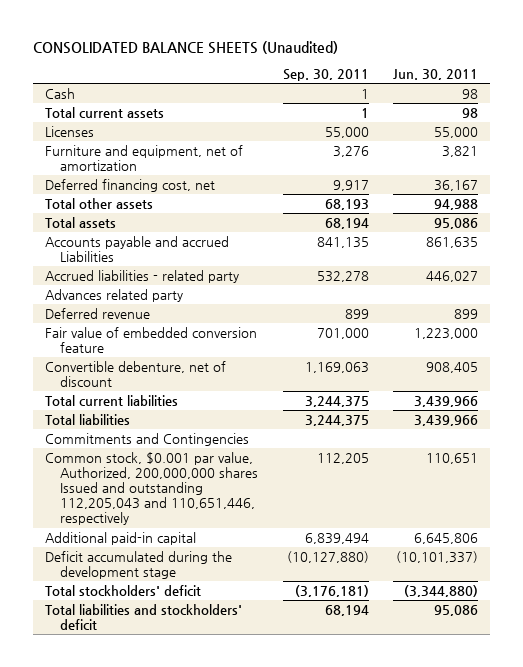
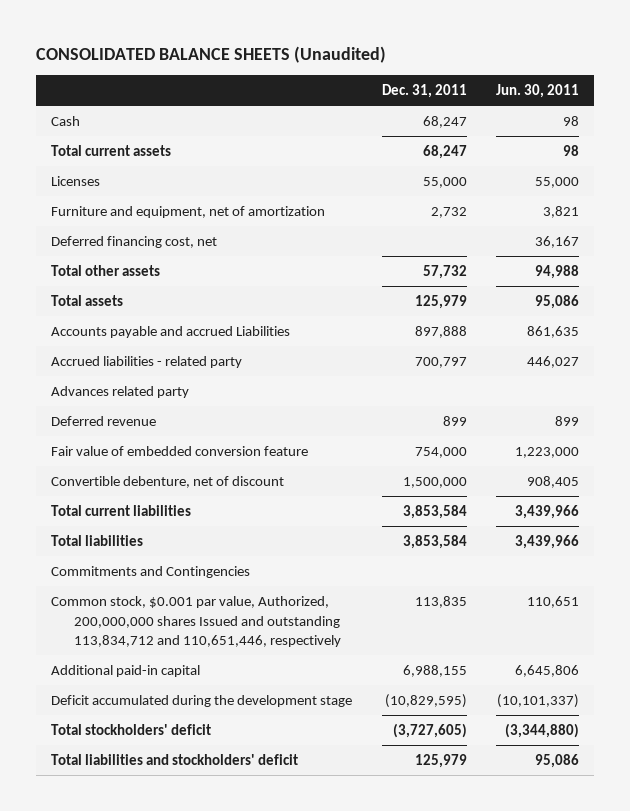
[282,69,369,82] Sep. 30, 2011 -> none
none -> [381,83,467,98] Dec. 31, 2011
[45,451,259,526] Common stock, $0.001 par value, Authorized, 200,000,000 shares Issued and outstanding 112,205,043 and 110,651,446, respectively -> [51,596,341,648] Common stock, $0.001 par value, Authorized, 200,000,000 shares Issued and outstanding 113,834,712 and 110,651,446, respectively

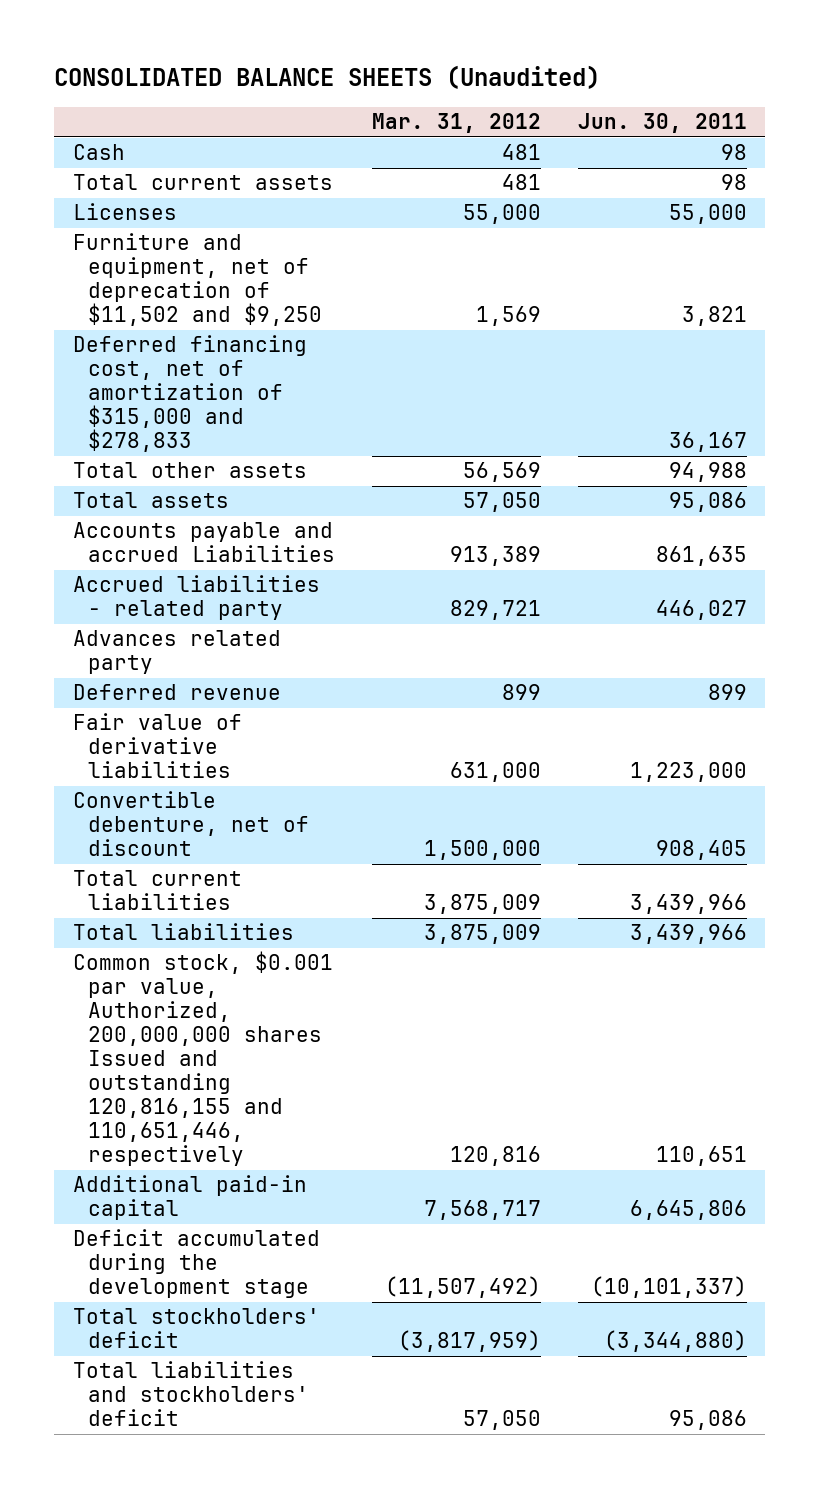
[381,83,467,98] Dec. 31, 2011 -> none
none -> [371,113,541,134] Mar. 31, 2012
[51,206,326,219] Furniture and equipment, net of amortization -> [72,233,323,327] Furniture and equipment, net of deprecation of $11,502 and $9,250
[51,236,218,249] Deferred financing cost, net -> [72,335,307,453] Deferred financing cost, net of amortization of $315,000 and $278,833
[51,446,309,457] Fair value of embedded conversion feature -> [72,713,242,779] Fair value of derivative liabilities
[51,566,251,579] Commitments and Contingencies -> none
[51,596,341,648] Common stock, $0.001 par value, Authorized, 200,000,000 shares Issued and outstanding 113,834,712 and 110,651,446, respectively -> [72,951,333,1167] Common stock, $0.001 par value, Authorized, 200,000,000 shares Issued and outstanding 120,816,155 and 110,651,446, respectively

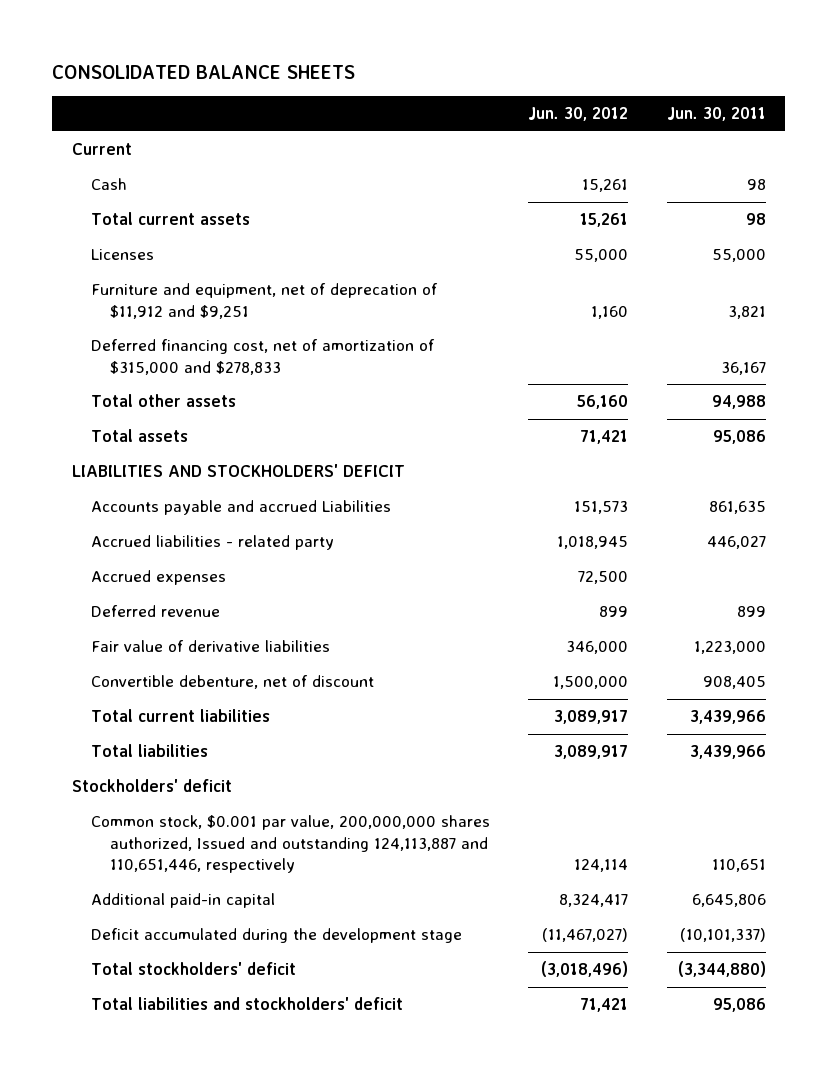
[54,65,601,90] CONSOLIDATED BALANCE SHEETS (Unaudited) -> [52,65,356,80] CONSOLIDATED BALANCE SHEETS
[371,113,541,134] Mar. 31, 2012 -> none
none -> [528,107,629,122] Jun. 30, 2012
none -> [71,143,132,156] Current
[72,233,323,327] Furniture and equipment, net of deprecation of $11,502 and $9,250 -> [90,283,438,319] Furniture and equipment, net of deprecation of $11,912 and $9,251
none -> [71,464,405,478] LIABILITIES AND STOCKHOLDERS' DEFICIT
[72,630,281,675] Advances related party -> none
none -> [90,570,226,586] Accrued expenses
none -> [71,779,232,793] Stockholders' deficit
[72,951,333,1167] Common stock, $0.001 par value, Authorized, 200,000,000 shares Issued and outstanding 120,816,155 and 110,651,446, respectively -> [90,815,490,874] Common stock, $0.001 par value, 200,000,000 shares authorized, Issued and outstanding 124,113,887 and 110,651,446, respectively

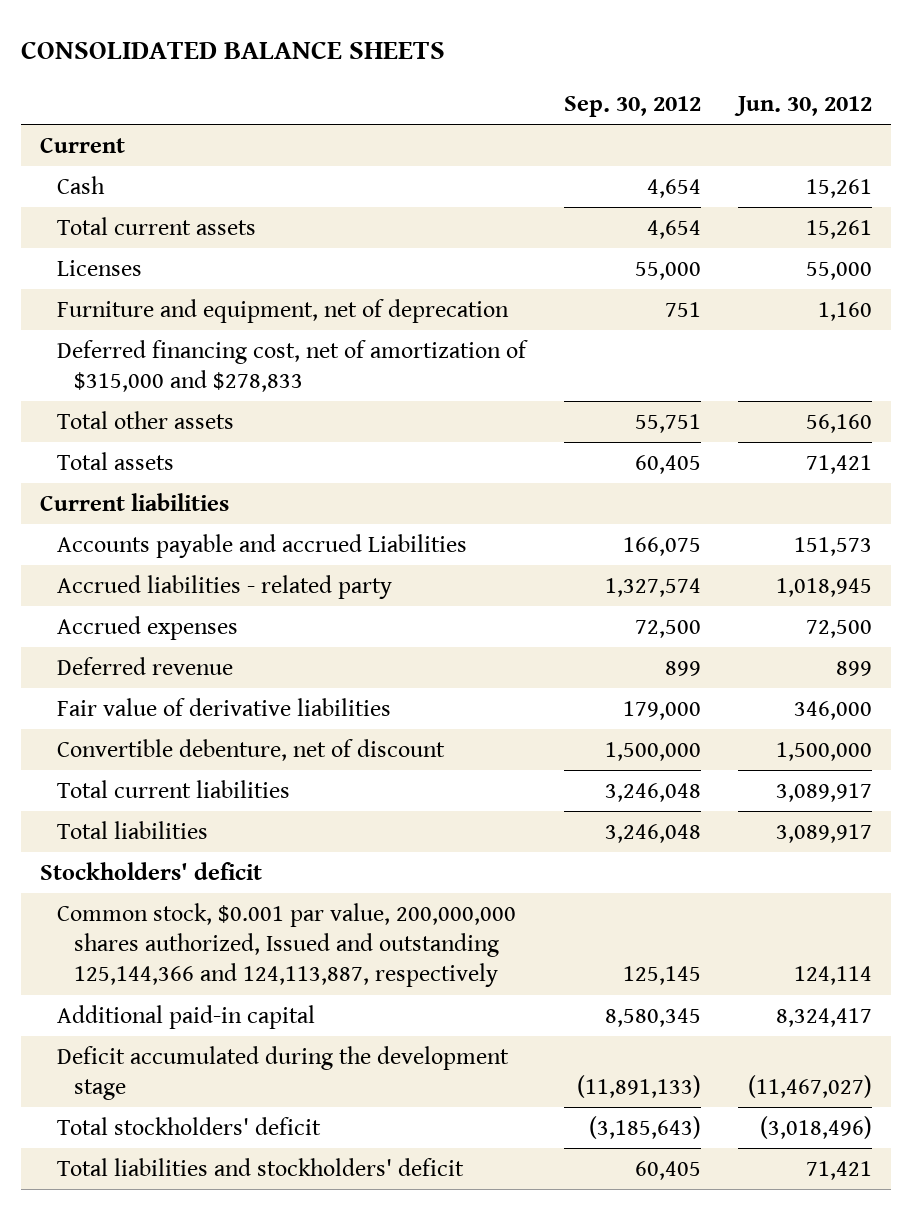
[666,107,766,122] Jun. 30, 2011 -> none
none -> [563,95,701,117] Sep. 30, 2012
[90,283,438,319] Furniture and equipment, net of deprecation of $11,912 and $9,251 -> [56,299,509,324] Furniture and equipment, net of deprecation
[71,464,405,478] LIABILITIES AND STOCKHOLDERS' DEFICIT -> [40,493,230,512] Current liabilities
[90,815,490,874] Common stock, $0.001 par value, 200,000,000 shares authorized, Issued and outstanding 124,113,887 and 110,651,446, respectively -> [56,903,516,988] Common stock, $0.001 par value, 200,000,000 shares authorized, Issued and outstanding 125,144,366 and 124,113,887, respectively

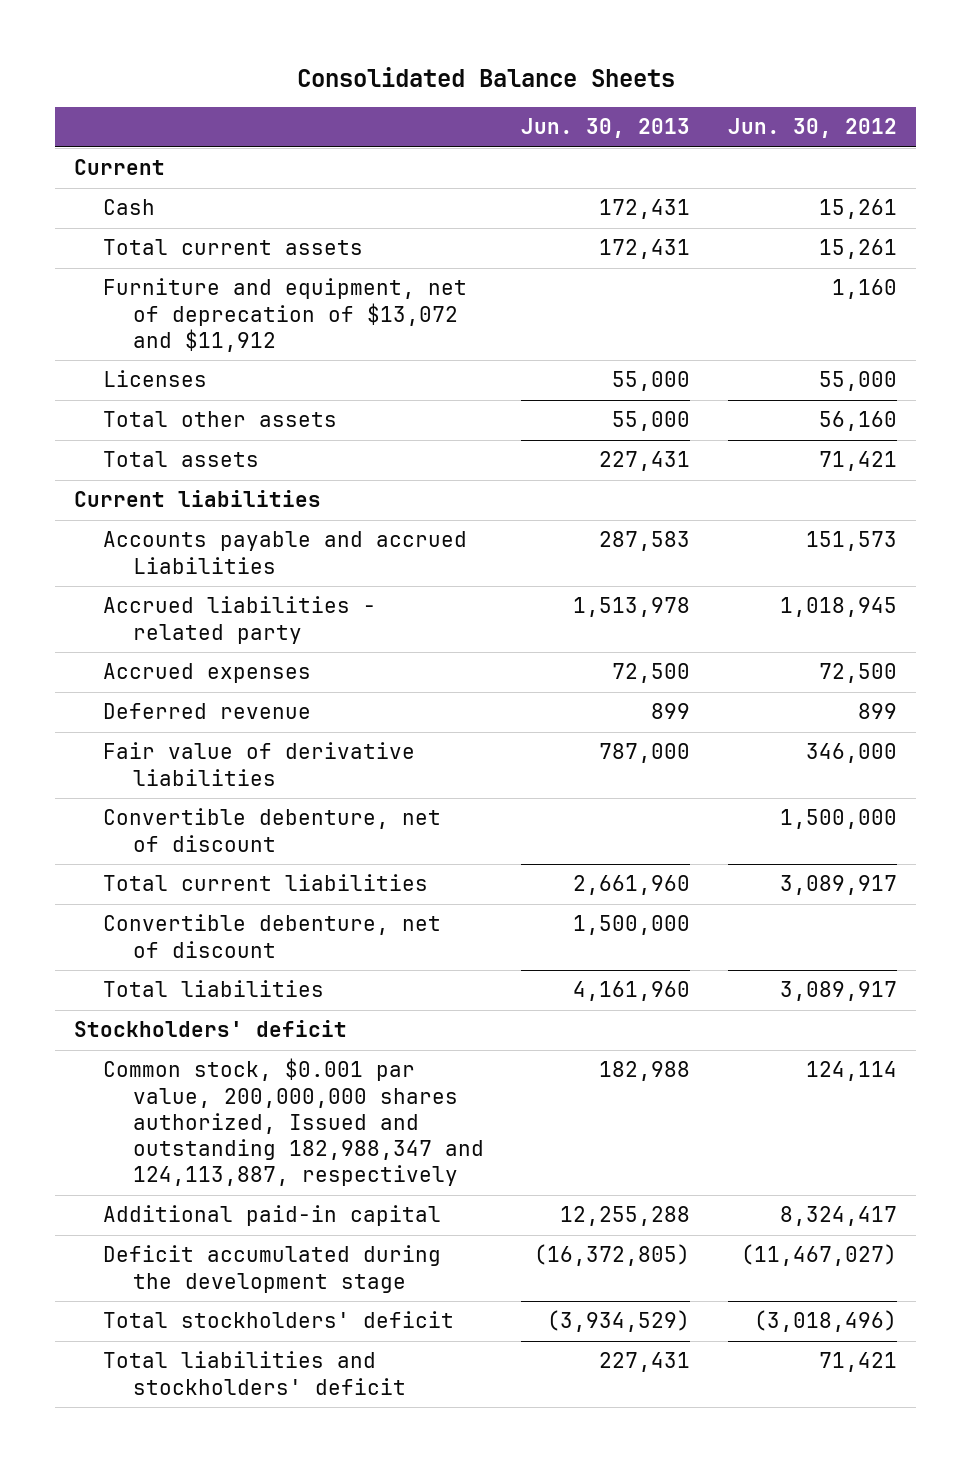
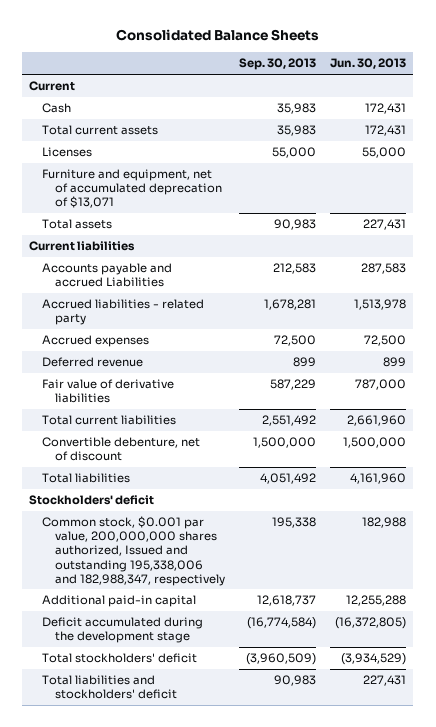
[728,118,898,139] Jun. 30, 2012 -> none
none -> [239,58,317,71] Sep. 30, 2013
[103,278,468,352] Furniture and equipment, net of deprecation of $13,072 and $11,912 -> none
[103,411,338,428] Total other assets -> none
none -> [42,169,222,209] Furniture and equipment, net of accumulated deprecation of $13,071
[103,808,442,852] Convertible debenture, net of discount -> none
[103,1058,484,1187] Common stock, $0.001 par value, 200,000,000 shares authorized, Issued and outstanding 182,988,347 and 124,113,887, respectively -> [42,516,225,586] Common stock, $0.001 par value, 200,000,000 shares authorized, Issued and outstanding 195,338,006 and 182,988,347, respectively

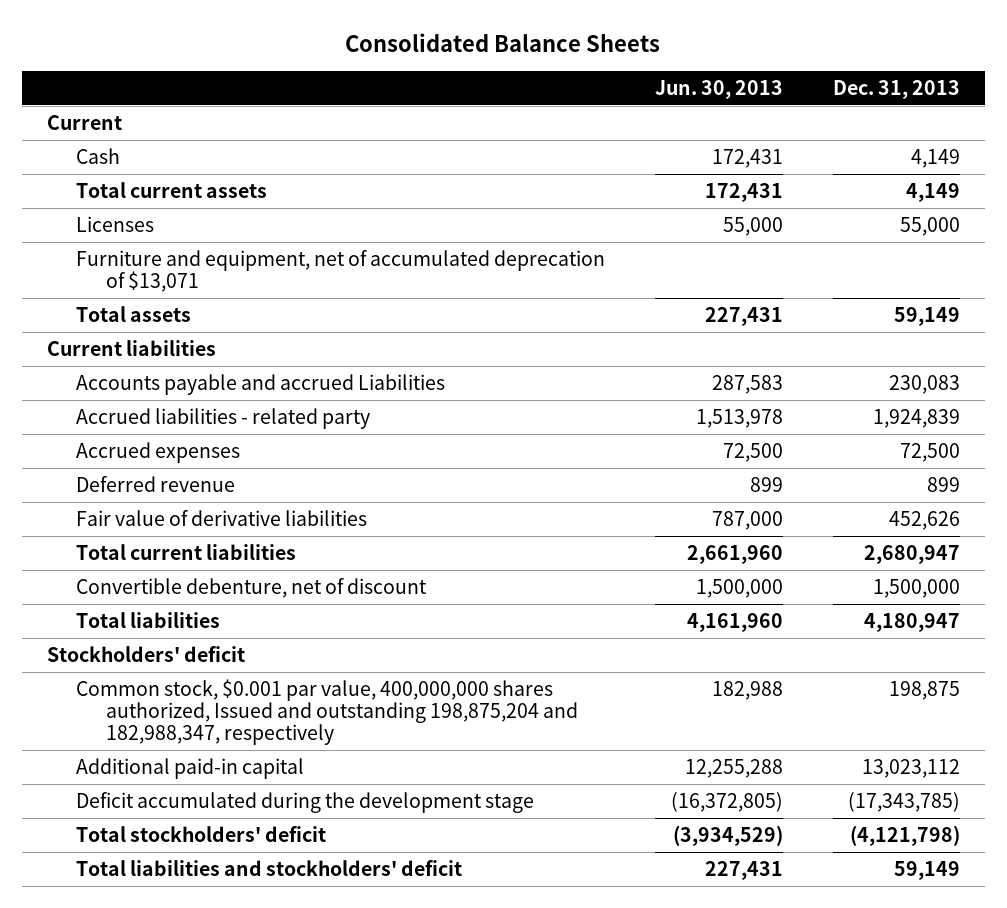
[239,58,317,71] Sep. 30, 2013 -> none
none -> [833,79,961,99] Dec. 31, 2013
[42,516,225,586] Common stock, $0.001 par value, 200,000,000 shares authorized, Issued and outstanding 195,338,006 and 182,988,347, respectively -> [76,678,578,746] Common stock, $0.001 par value, 400,000,000 shares authorized, Issued and outstanding 198,875,204 and 182,988,347, respectively

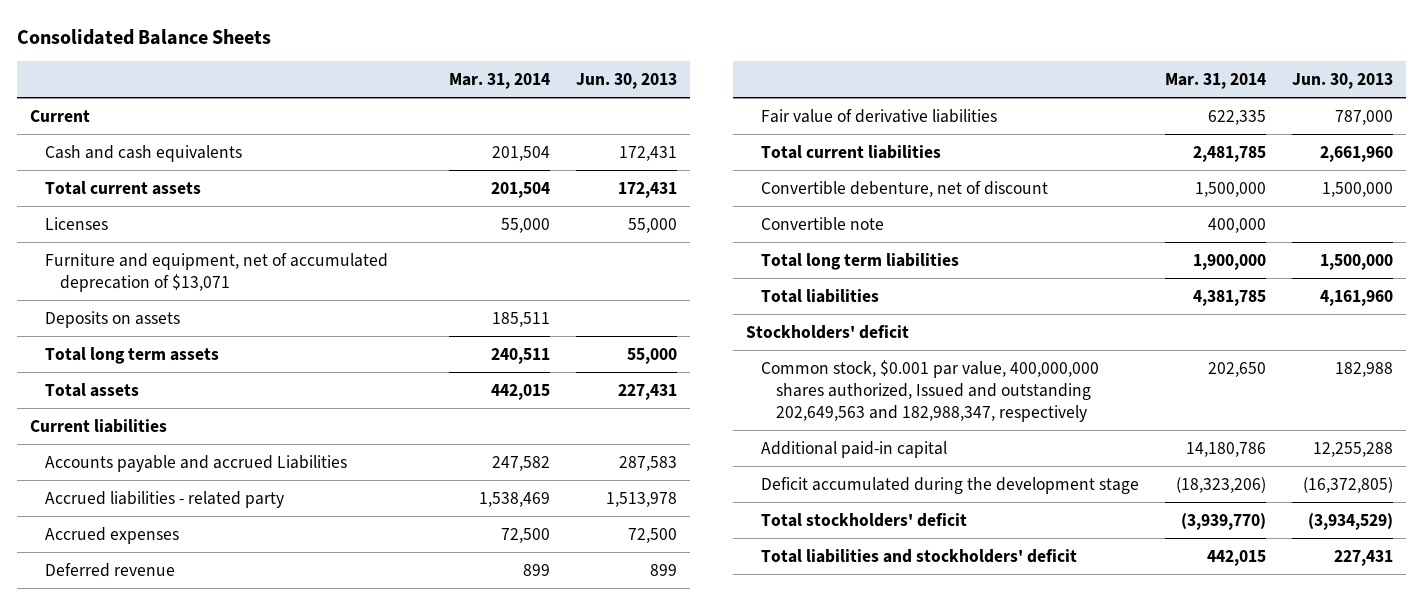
[833,79,961,99] Dec. 31, 2013 -> none
none -> [449,72,551,89] Mar. 31, 2014
[76,147,121,164] Cash -> [44,144,242,162] Cash and cash equivalents
none -> [44,310,180,328] Deposits on assets
none -> [44,346,219,364] Total long term assets
none -> [761,216,885,231] Convertible note
none -> [761,252,960,270] Total long term liabilities
[76,678,578,746] Common stock, $0.001 par value, 400,000,000 shares authorized, Issued and outstanding 198,875,204 and 182,988,347, respectively -> [761,359,1100,423] Common stock, $0.001 par value, 400,000,000 shares authorized, Issued and outstanding 202,649,563 and 182,988,347, respectively

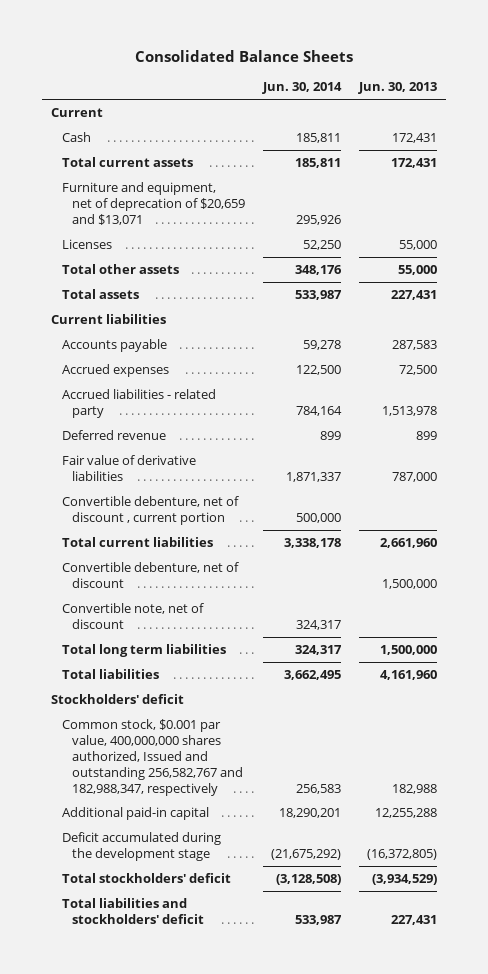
[449,72,551,89] Mar. 31, 2014 -> none
none -> [262,82,343,95] Jun. 30, 2014
[44,144,242,162] Cash and cash equivalents -> [61,131,91,142] Cash
none -> [61,181,245,225] Furniture and equipment, net of deprecation of $20,659 and $13,071
[44,252,388,292] Furniture and equipment, net of accumulated deprecation of $13,071 -> none
[44,310,180,328] Deposits on assets -> none
[44,346,219,364] Total long term assets -> [61,263,179,274] Total other assets
[44,454,347,472] Accounts payable and accrued Liabilities -> [61,338,167,352] Accounts payable
[44,490,284,508] Accrued liabilities - related party -> [61,388,216,418] Accrued liabilities - related party
none -> [61,495,239,525] Convertible debenture, net of discount , current portion
[761,216,885,231] Convertible note -> [61,602,204,629] Convertible note, net of discount
[761,359,1100,423] Common stock, $0.001 par value, 400,000,000 shares authorized, Issued and outstanding 202,649,563 and 182,988,347, respectively -> [61,718,243,796] Common stock, $0.001 par value, 400,000,000 shares authorized, Issued and outstanding 256,582,767 and 182,988,347, respectively

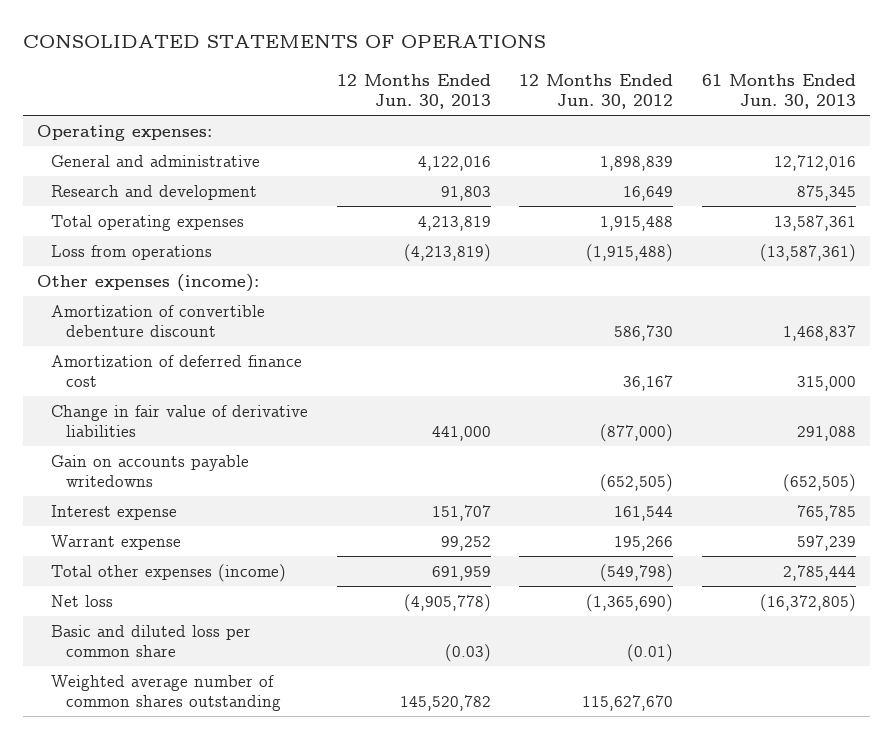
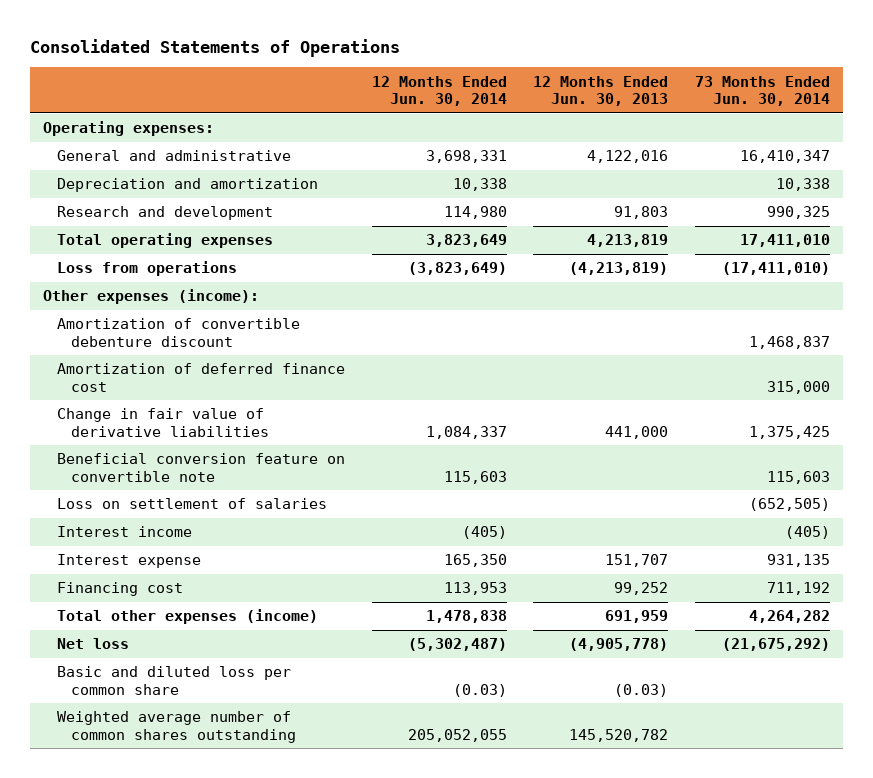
[22,35,546,49] CONSOLIDATED STATEMENTS OF OPERATIONS -> [30,38,401,57] Consolidated Statements of Operations
[519,73,674,109] 12 Months Ended Jun. 30, 2012 -> none
[702,73,857,109] 61 Months Ended Jun. 30, 2013 -> none
none -> [371,75,507,107] 12 Months Ended Jun. 30, 2014
none -> [694,75,830,107] 73 Months Ended Jun. 30, 2014
none -> [57,178,319,193] Depreciation and amortization
[51,454,250,487] Gain on accounts payable writedowns -> none
none -> [57,453,346,482] Beneficial conversion feature on convertible note
none -> [57,498,328,510] Loss on settlement of salaries
none -> [57,526,193,538] Interest income
[51,534,182,550] Warrant expense -> [57,582,184,597] Financing cost

